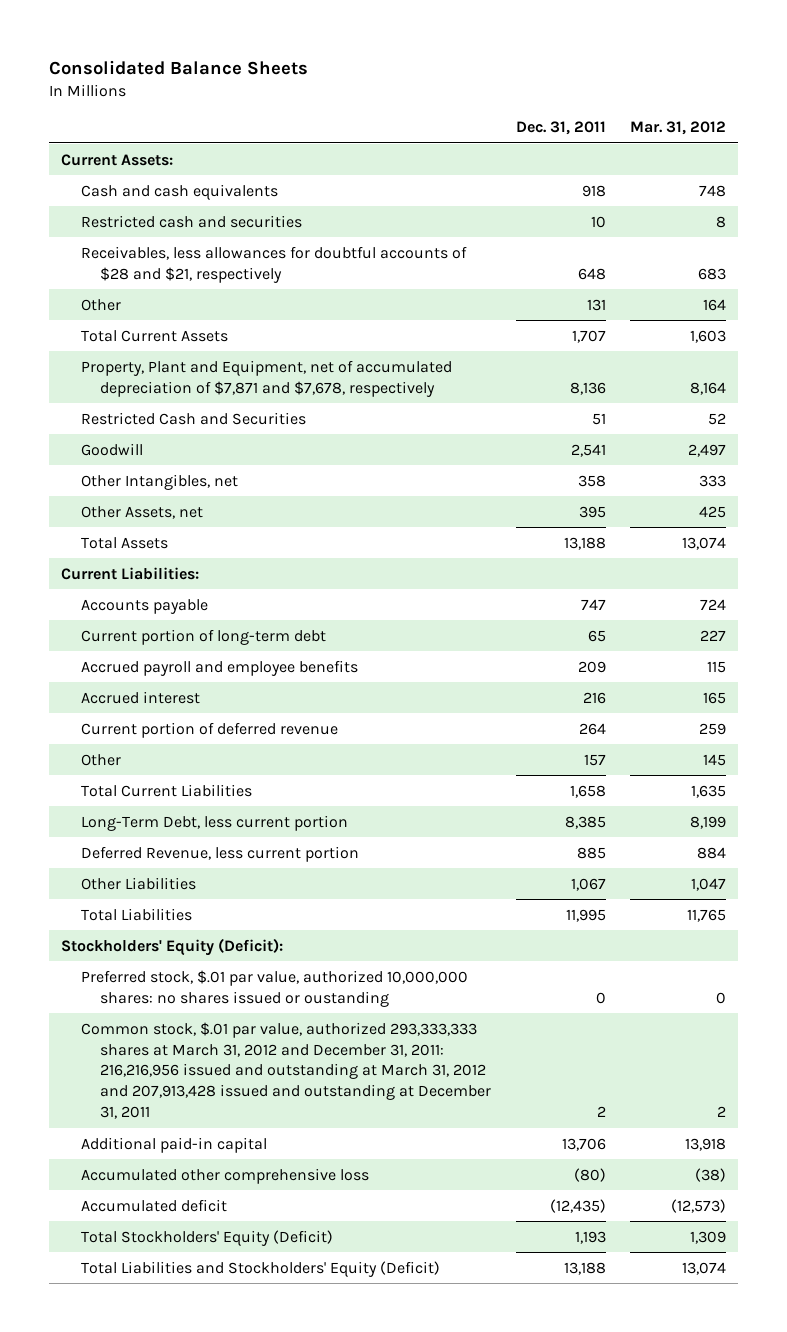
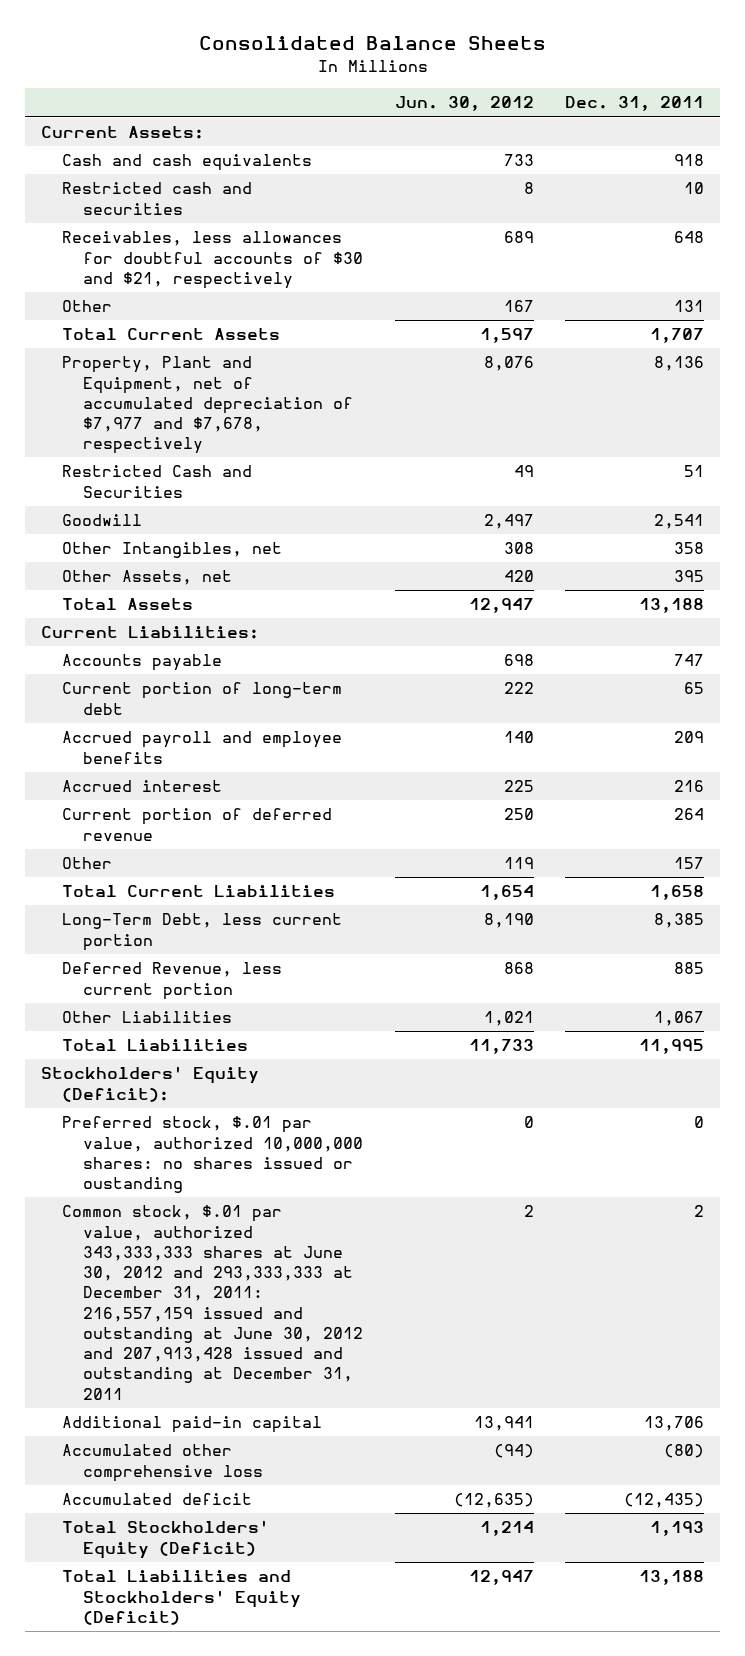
[630,121,727,136] Mar. 31, 2012 -> none
none -> [394,96,534,112] Jun. 30, 2012
[80,245,467,283] Receivables, less allowances for doubtful accounts of $28 and $21, respectively -> [62,231,363,289] Receivables, less allowances for doubtful accounts of $30 and $21, respectively
[80,359,452,397] Property, Plant and Equipment, net of accumulated depreciation of $7,871 and $7,678, respectively -> [62,356,353,455] Property, Plant and Equipment, net of accumulated depreciation of $7,977 and $7,678, respectively
[80,1021,492,1120] Common stock, $.01 par value, authorized 293,333,333 shares at March 31, 2012 and December 31, 2011: 216,216,956 issued and outstanding at March 31, 2012 and 207,913,428 issued and outstanding at December 31, 2011 -> [62,1205,363,1400] Common stock, $.01 par value, authorized 343,333,333 shares at June 30, 2012 and 293,333,333 at December 31, 2011: 216,557,159 issued and outstanding at June 30, 2012 and 207,913,428 issued and outstanding at December 31, 2011

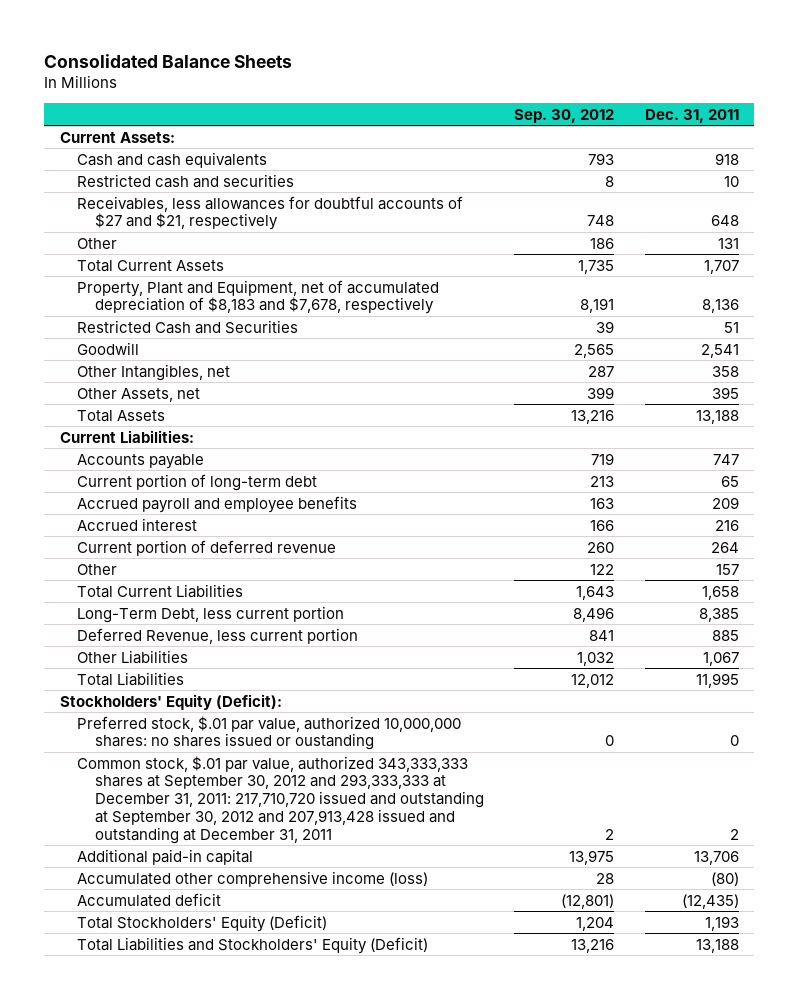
[394,96,534,112] Jun. 30, 2012 -> none
none -> [514,108,615,123] Sep. 30, 2012
[62,231,363,289] Receivables, less allowances for doubtful accounts of $30 and $21, respectively -> [77,195,464,231] Receivables, less allowances for doubtful accounts of $27 and $21, respectively
[62,356,353,455] Property, Plant and Equipment, net of accumulated depreciation of $7,977 and $7,678, respectively -> [77,279,440,315] Property, Plant and Equipment, net of accumulated depreciation of $8,183 and $7,678, respectively
[62,1205,363,1400] Common stock, $.01 par value, authorized 343,333,333 shares at June 30, 2012 and 293,333,333 at December 31, 2011: 216,557,159 issued and outstanding at June 30, 2012 and 207,913,428 issued and outstanding at December 31, 2011 -> [77,755,484,844] Common stock, $.01 par value, authorized 343,333,333 shares at September 30, 2012 and 293,333,333 at December 31, 2011: 217,710,720 issued and outstanding at September 30, 2012 and 207,913,428 issued and outstanding at December 31, 2011
[62,1444,263,1482] Accumulated other comprehensive loss -> [77,870,429,887] Accumulated other comprehensive income (loss)

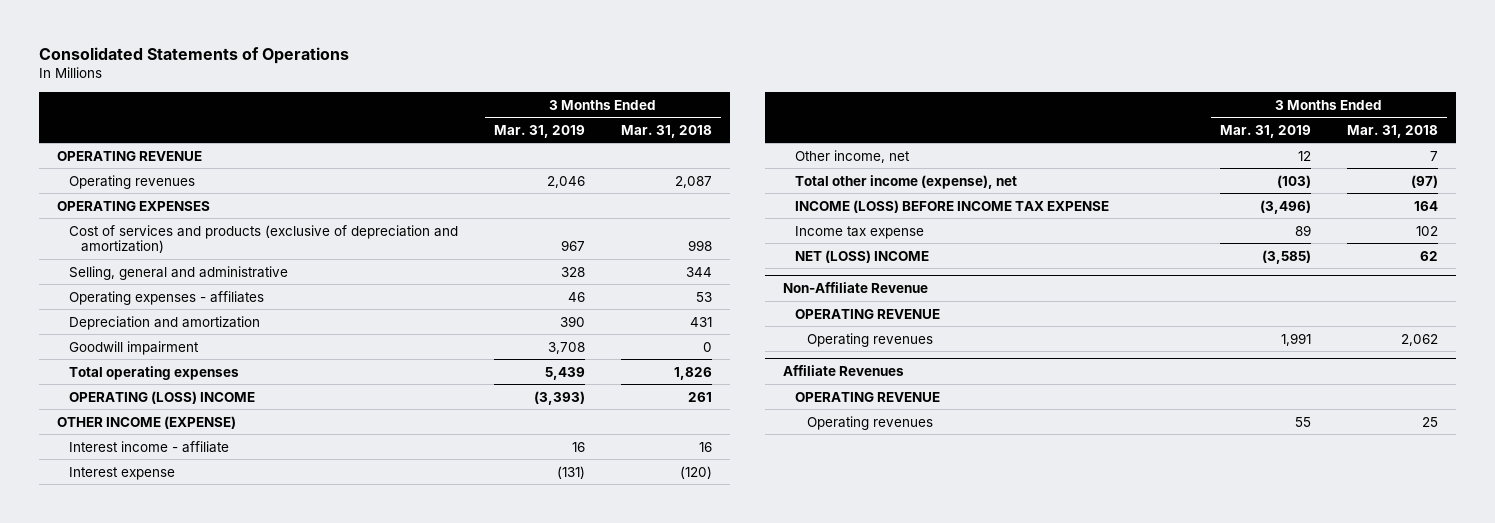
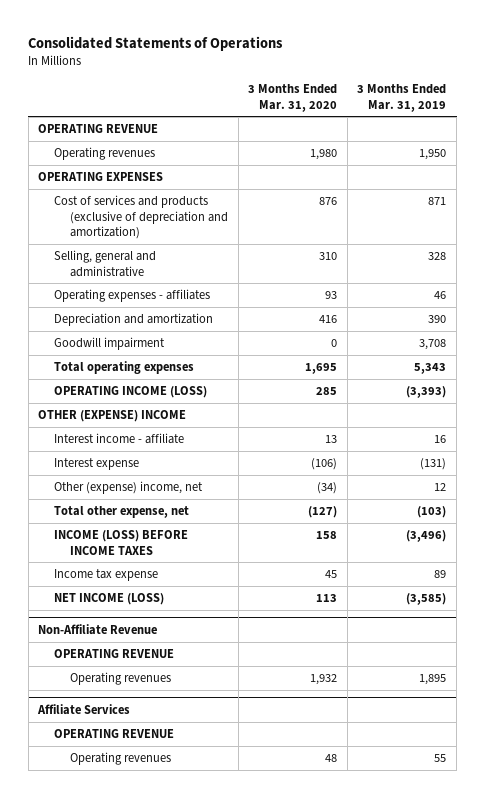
[621,124,713,138] Mar. 31, 2018 -> none
none -> [248,84,338,112] 3 Months Ended Mar. 31, 2020
[546,175,585,188] 2,046 -> [419,149,447,161] 1,950
[560,240,585,252] 967 -> [428,197,447,206] 871
[544,366,585,380] 5,439 -> [414,363,447,375] 5,343
[68,390,255,404] OPERATING (LOSS) INCOME -> [54,386,208,399] OPERATING INCOME (LOSS)
[56,415,236,429] OTHER INCOME (EXPENSE) -> [38,410,187,423] OTHER (EXPENSE) INCOME
[794,149,910,163] Other income, net -> [54,481,204,495] Other (expense) income, net
[794,174,1017,189] Total other income (expense), net -> [54,506,190,519] Total other expense, net
[794,199,1109,213] INCOME (LOSS) BEFORE INCOME TAX EXPENSE -> [54,530,189,555] INCOME (LOSS) BEFORE INCOME TAXES
[794,249,929,263] NET (LOSS) INCOME -> [54,593,165,606] NET INCOME (LOSS)
[1280,332,1311,346] 1,991 -> [419,674,447,686] 1,895
[782,365,904,377] Affiliate Revenues -> [37,703,131,715] Affiliate Services

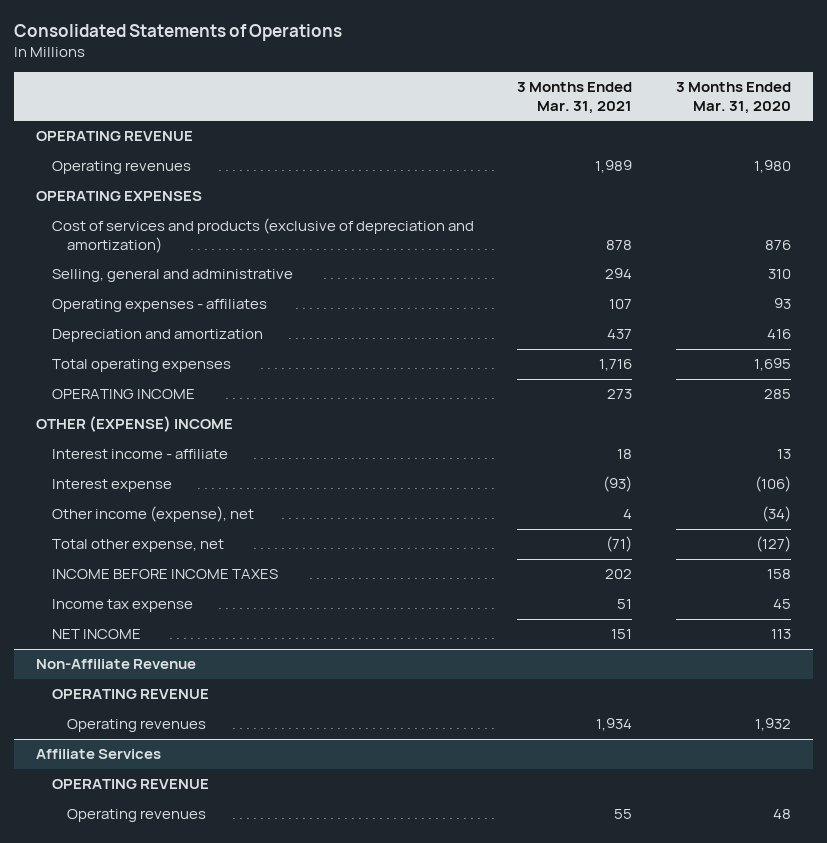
[357,84,447,112] 3 Months Ended Mar. 31, 2019 -> none
none -> [517,82,633,114] 3 Months Ended Mar. 31, 2021
[54,337,166,351] Goodwill impairment -> none
[54,386,208,399] OPERATING INCOME (LOSS) -> [51,389,195,400] OPERATING INCOME
[54,481,204,495] Other (expense) income, net -> [51,506,254,523] Other income (expense), net
[54,530,189,555] INCOME (LOSS) BEFORE INCOME TAXES -> [51,569,278,580] INCOME BEFORE INCOME TAXES
[54,593,165,606] NET INCOME (LOSS) -> [51,629,141,640] NET INCOME

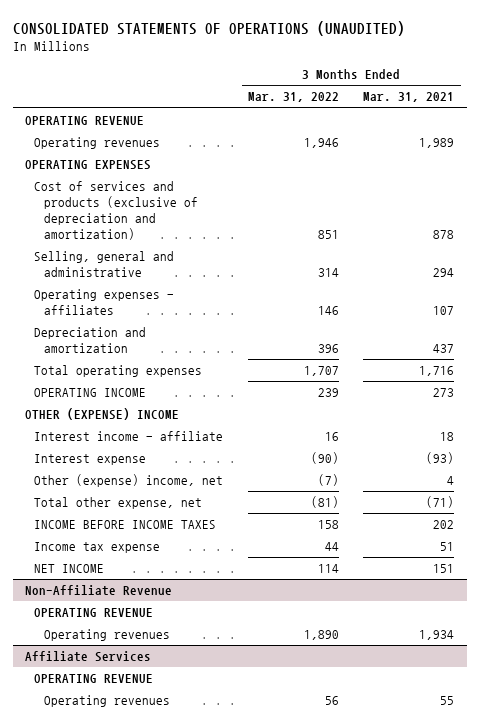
[13,24,342,42] Consolidated Statements of Operations -> [12,20,405,36] CONSOLIDATED STATEMENTS OF OPERATIONS (UNAUDITED)
[676,82,792,114] 3 Months Ended Mar. 31, 2020 -> none
none -> [247,92,339,103] Mar. 31, 2022
[51,506,254,523] Other income (expense), net -> [34,474,224,488] Other (expense) income, net

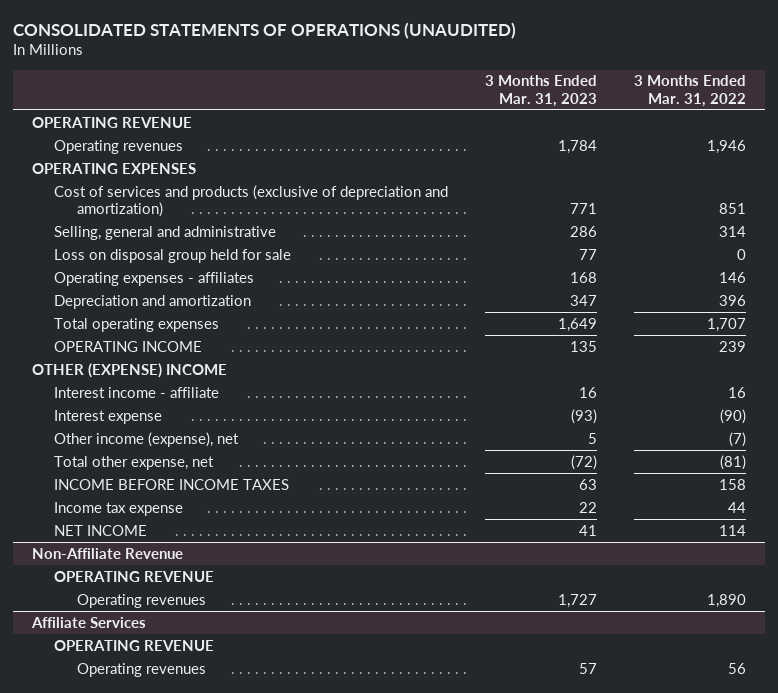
[363,92,455,103] Mar. 31, 2021 -> none
none -> [485,75,598,107] 3 Months Ended Mar. 31, 2023
none -> [54,248,292,263] Loss on disposal group held for sale
[34,474,224,488] Other (expense) income, net -> [54,431,240,447] Other income (expense), net

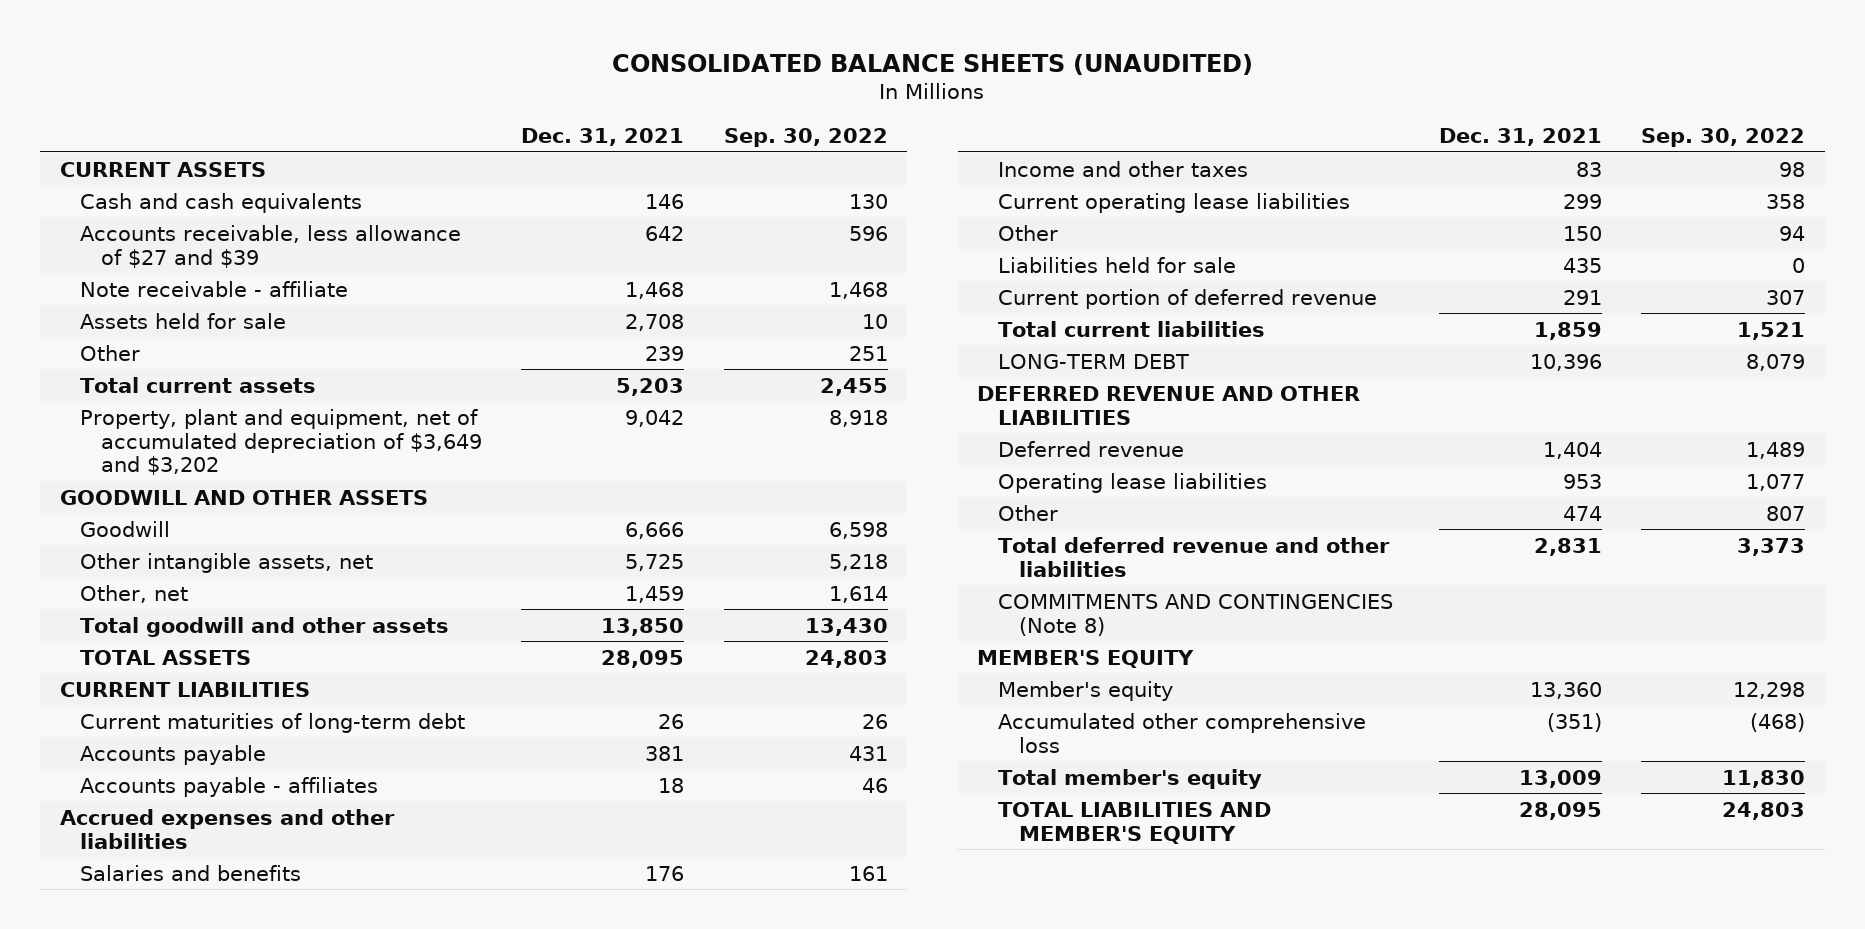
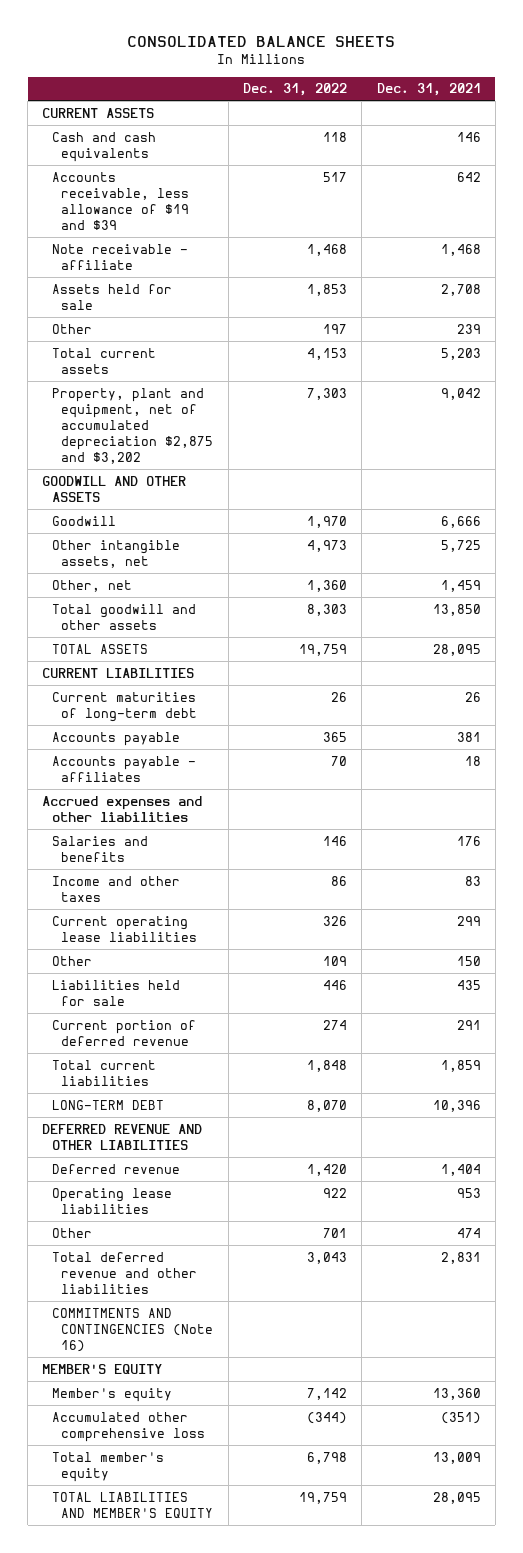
[612,53,1254,75] CONSOLIDATED BALANCE SHEETS (UNAUDITED) -> [127,36,396,48] CONSOLIDATED BALANCE SHEETS
[723,127,888,147] Sep. 30, 2022 -> none
none -> [243,83,348,97] Dec. 31, 2022
[80,224,462,268] Accounts receivable, less allowance of $27 and $39 -> [51,171,190,231] Accounts receivable, less allowance of $19 and $39
[80,408,482,476] Property, plant and equipment, net of accumulated depreciation of $3,649 and $3,202 -> [51,387,214,465] Property, plant and equipment, net of accumulated depreciation $2,875 and $3,202
[997,593,1393,636] COMMITMENTS AND CONTINGENCIES (Note 8) -> [51,1307,214,1352] COMMITMENTS AND CONTINGENCIES (Note 16)

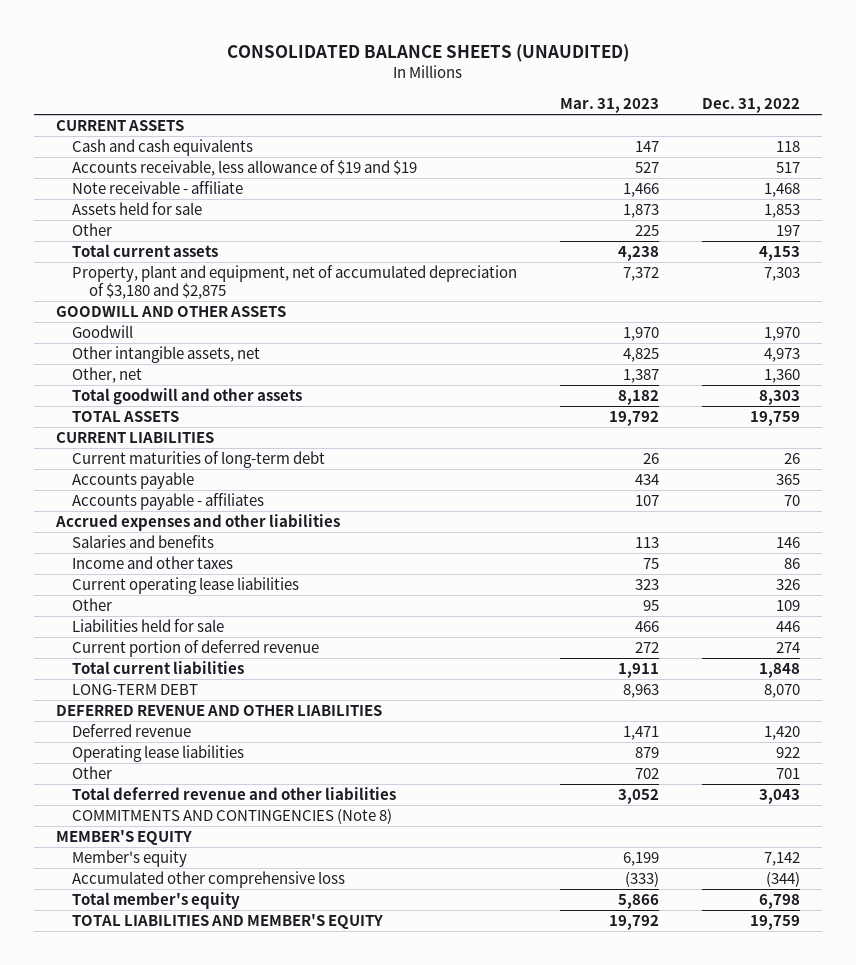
[127,36,396,48] CONSOLIDATED BALANCE SHEETS -> [227,43,630,62] CONSOLIDATED BALANCE SHEETS (UNAUDITED)
[376,83,481,97] Dec. 31, 2021 -> none
none -> [560,97,660,113] Mar. 31, 2023
[51,171,190,231] Accounts receivable, less allowance of $19 and $39 -> [72,160,418,177] Accounts receivable, less allowance of $19 and $19
[51,387,214,465] Property, plant and equipment, net of accumulated depreciation $2,875 and $3,202 -> [72,265,518,299] Property, plant and equipment, net of accumulated depreciation of $3,180 and $2,875
[51,1307,214,1352] COMMITMENTS AND CONTINGENCIES (Note 16) -> [72,808,393,825] COMMITMENTS AND CONTINGENCIES (Note 8)

